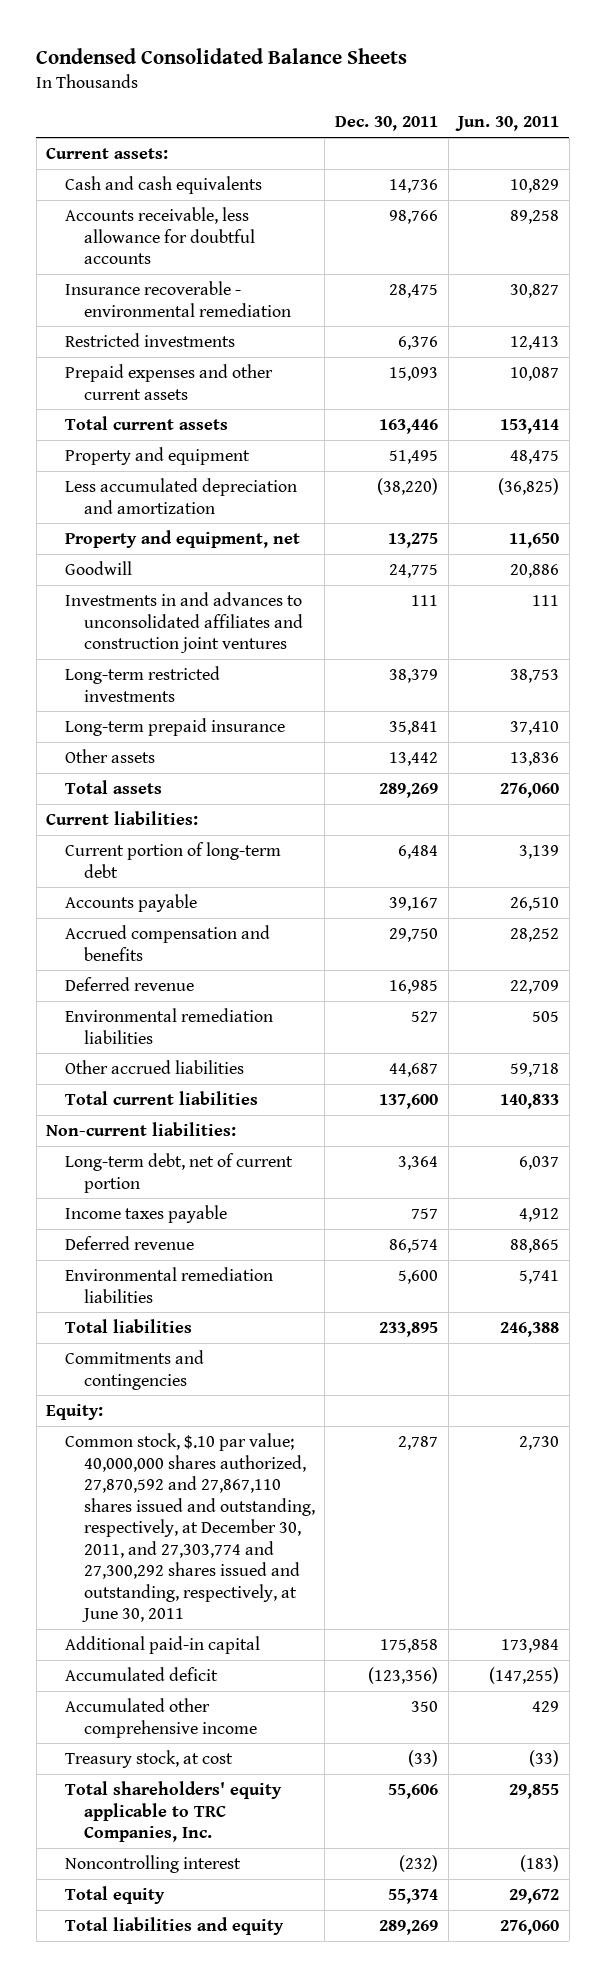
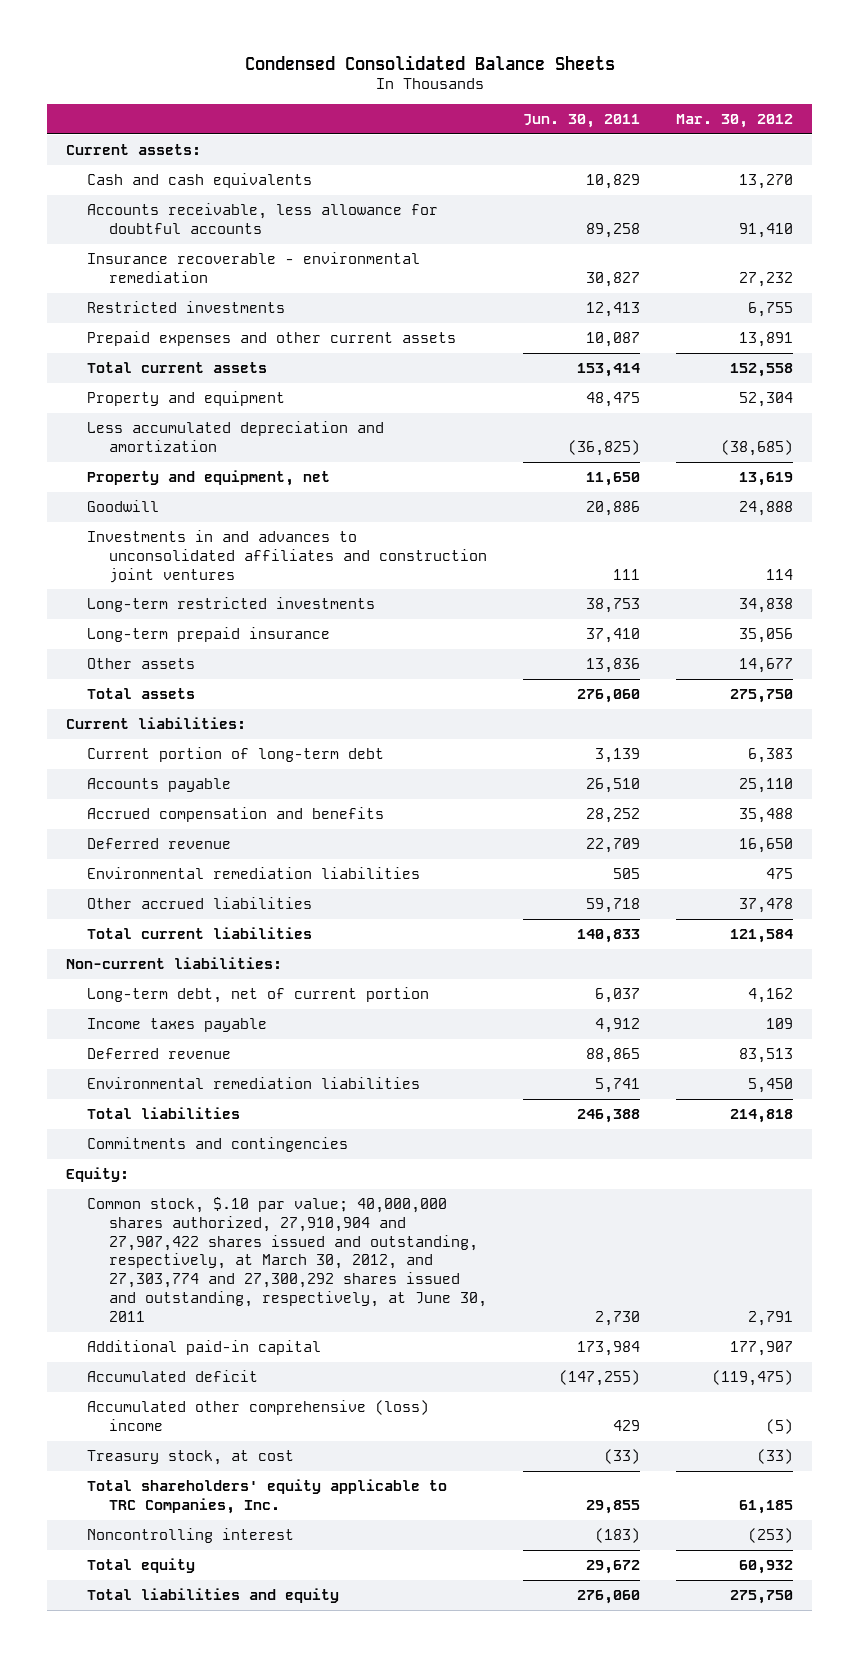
[335,116,439,132] Dec. 30, 2011 -> none
none -> [676,113,794,128] Mar. 30, 2012
[65,1433,315,1623] Common stock, $.10 par value; 40,000,000 shares authorized, 27,870,592 and 27,867,110 shares issued and outstanding, respectively, at December 30, 2011, and 27,303,774 and 27,300,292 shares issued and outstanding, respectively, at June 30, 2011 -> [87,1197,487,1322] Common stock, $.10 par value; 40,000,000 shares authorized, 27,910,904 and 27,907,422 shares issued and outstanding, respectively, at March 30, 2012, and 27,303,774 and 27,300,292 shares issued and outstanding, respectively, at June 30, 2011
[65,1698,257,1738] Accumulated other comprehensive income -> [87,1400,430,1431] Accumulated other comprehensive (loss) income

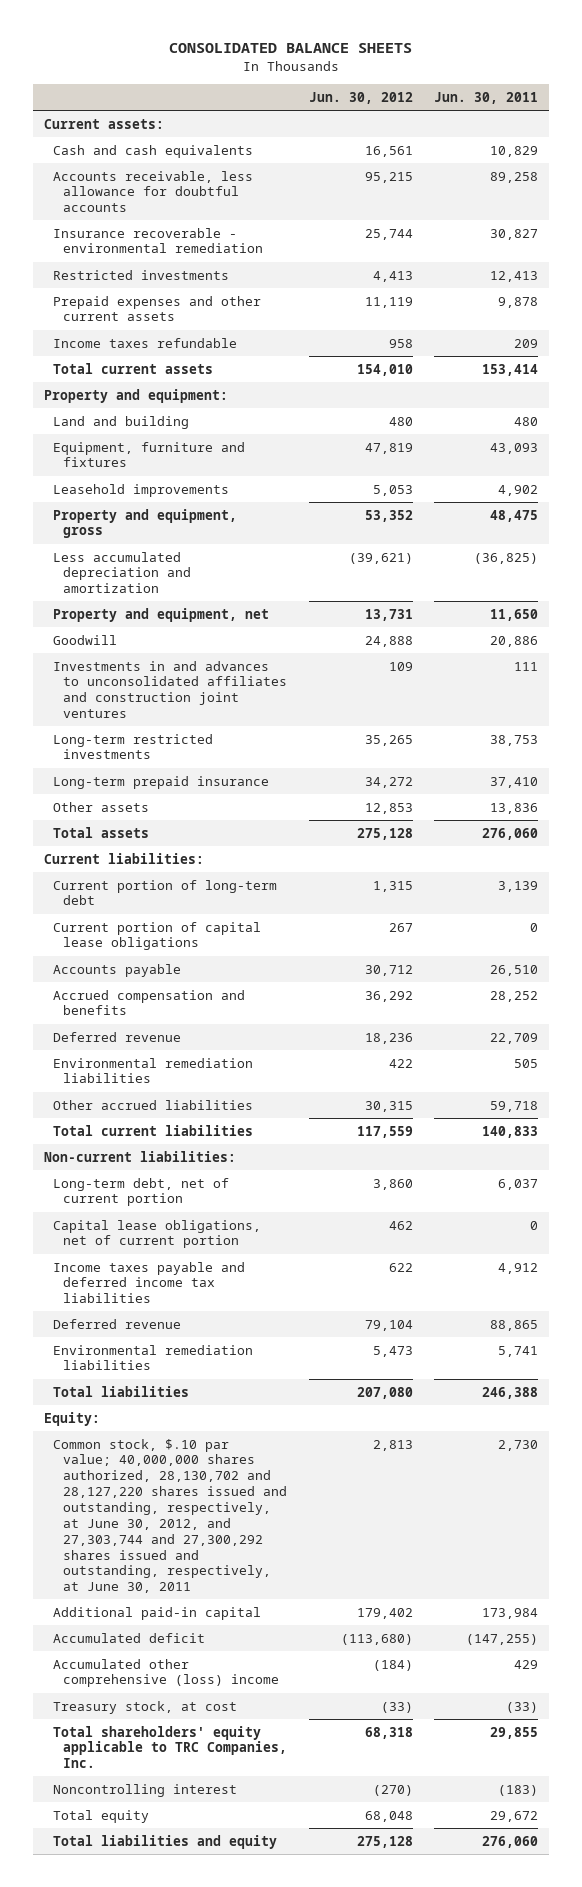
[244,54,615,70] Condensed Consolidated Balance Sheets -> [169,43,413,54] CONSOLIDATED BALANCE SHEETS
[676,113,794,128] Mar. 30, 2012 -> none
none -> [308,91,413,104] Jun. 30, 2012
[586,332,641,348] 10,087 -> [498,296,539,308] 9,878
none -> [53,337,238,348] Income taxes refundable
none -> [43,388,228,403] Property and equipment:
none -> [53,415,190,429] Land and building
none -> [53,441,246,468] Equipment, furniture and fixtures
none -> [53,483,230,497] Leasehold improvements
[87,391,286,407] Property and equipment -> [53,508,238,539] Property and equipment, gross
none -> [53,921,262,951] Current portion of capital lease obligations
none -> [53,1219,262,1249] Capital lease obligations, net of current portion
[87,1018,268,1033] Income taxes payable -> [53,1261,246,1304] Income taxes payable and deferred income tax liabilities
[87,1137,349,1153] Commitments and contingencies -> none
[87,1197,487,1322] Common stock, $.10 par value; 40,000,000 shares authorized, 27,910,904 and 27,907,422 shares issued and outstanding, respectively, at March 30, 2012, and 27,303,774 and 27,300,292 shares issued and outstanding, respectively, at June 30, 2011 -> [53,1438,287,1594] Common stock, $.10 par value; 40,000,000 shares authorized, 28,130,702 and 28,127,220 shares issued and outstanding, respectively, at June 30, 2012, and 27,303,744 and 27,300,292 shares issued and outstanding, respectively, at June 30, 2011

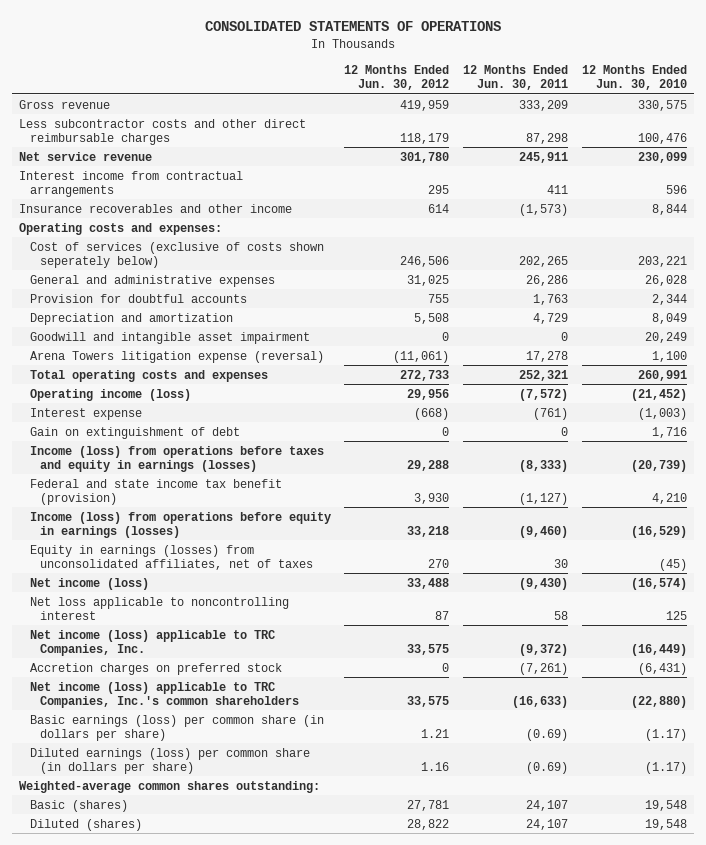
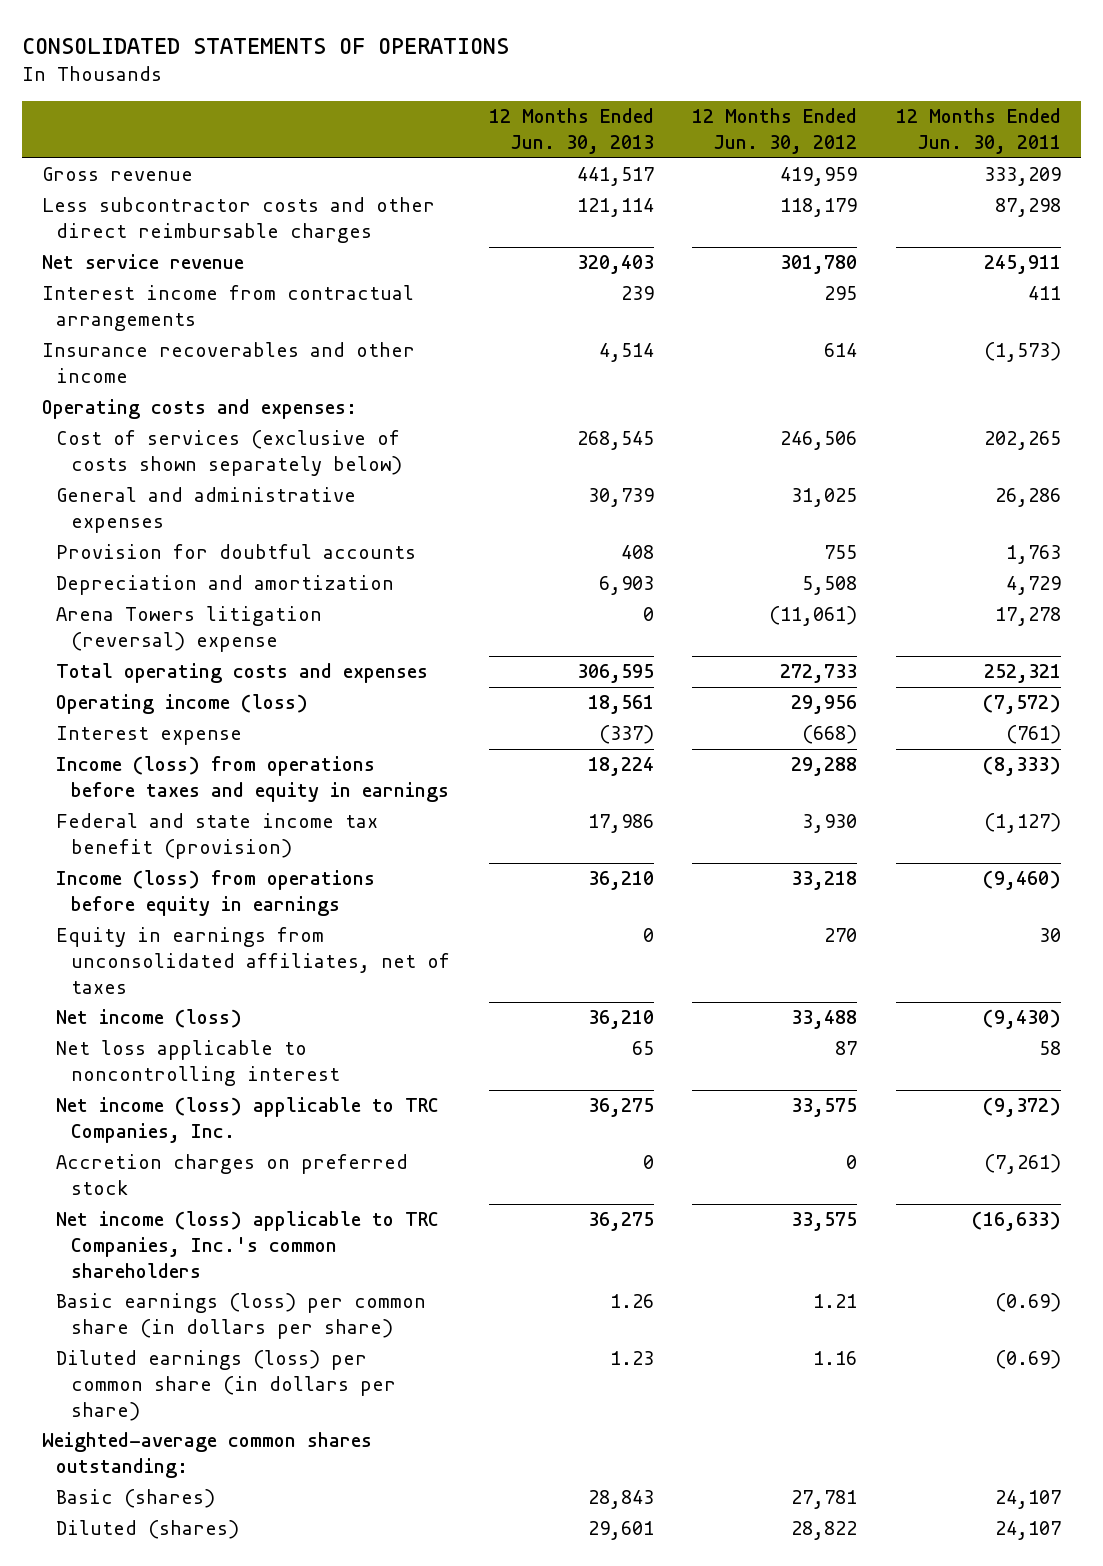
[581,64,687,91] 12 Months Ended Jun. 30, 2010 -> none
none -> [488,108,654,155] 12 Months Ended Jun. 30, 2013
[29,241,324,268] Cost of services (exclusive of costs shown seperately below) -> [56,430,402,477] Cost of services (exclusive of costs shown separately below)
[29,331,310,344] Goodwill and intangible asset impairment -> none
[29,350,324,363] Arena Towers litigation expense (reversal) -> [56,606,323,653] Arena Towers litigation (reversal) expense
[29,426,240,439] Gain on extinguishment of debt -> none
[29,445,324,472] Income (loss) from operations before taxes and equity in earnings (losses) -> [56,756,449,803] Income (loss) from operations before taxes and equity in earnings
[29,511,331,538] Income (loss) from operations before equity in earnings (losses) -> [56,870,376,917] Income (loss) from operations before equity in earnings
[29,544,314,570] Equity in earnings (losses) from unconsolidated affiliates, net of taxes -> [56,927,450,994] Equity in earnings from unconsolidated affiliates, net of taxes

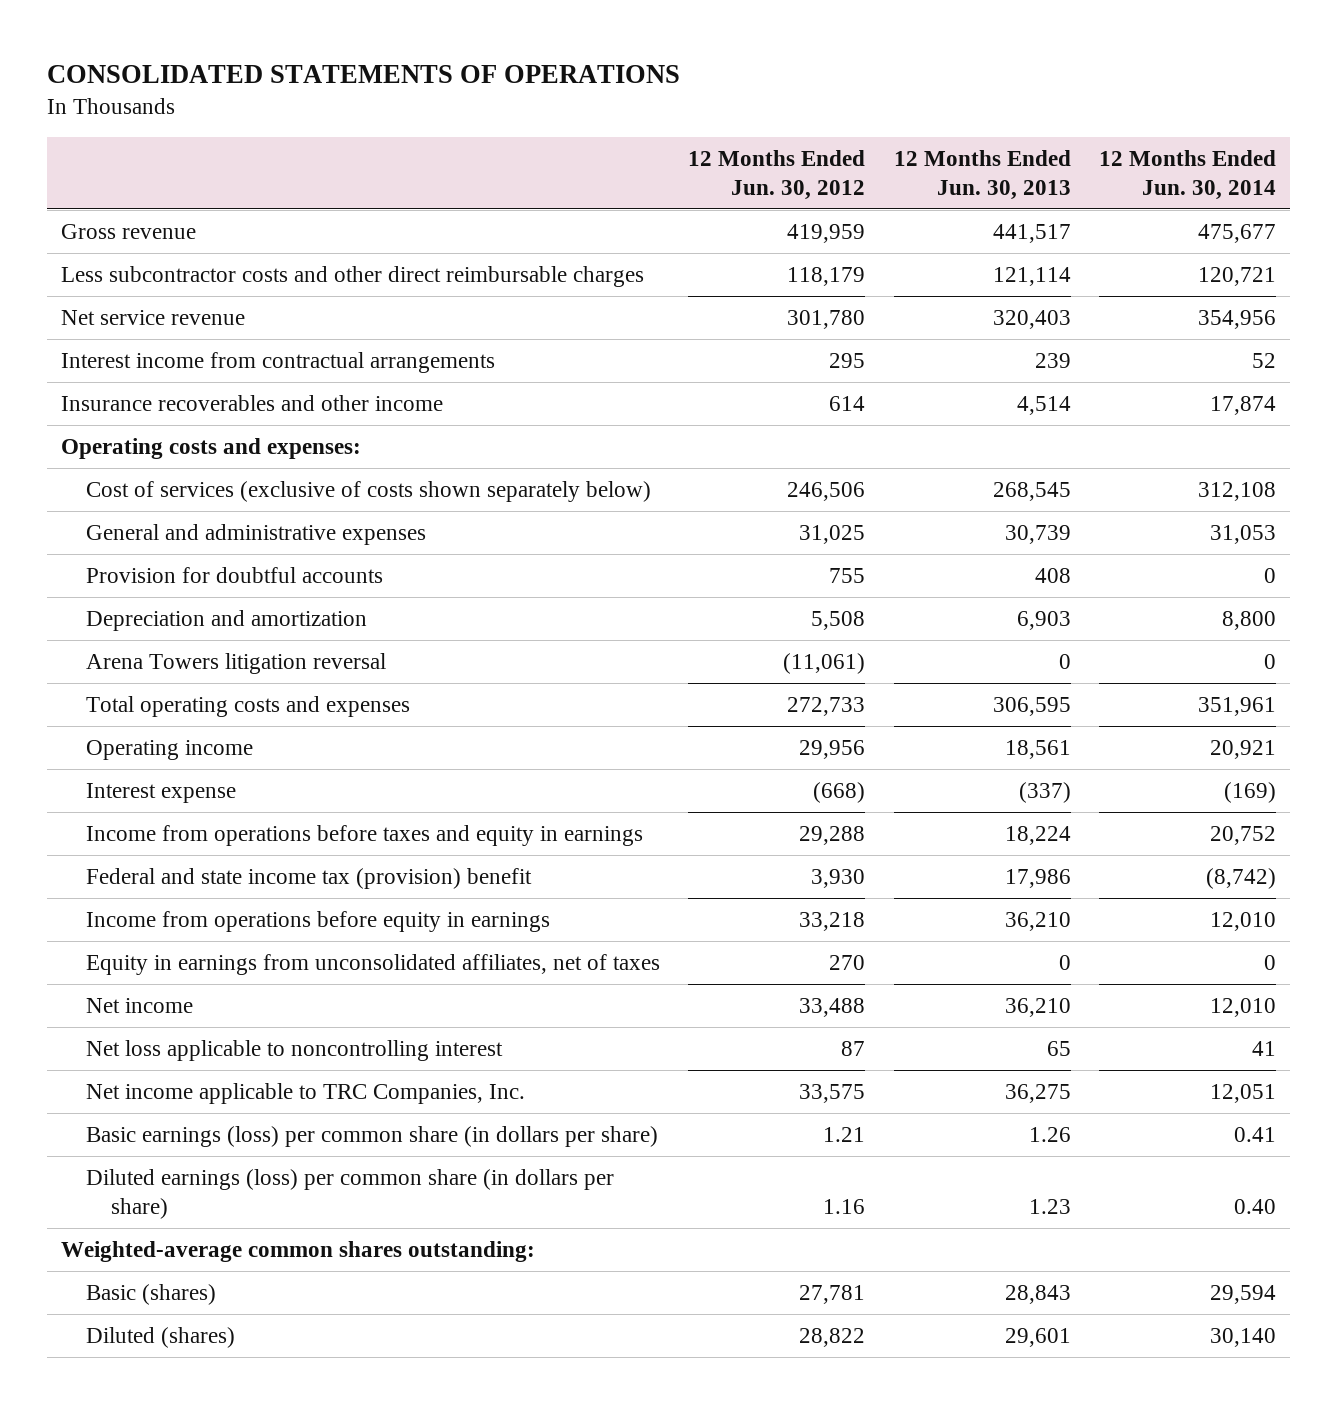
[896,108,1062,155] 12 Months Ended Jun. 30, 2011 -> none
none -> [1098,149,1276,200] 12 Months Ended Jun. 30, 2014
[56,606,323,653] Arena Towers litigation (reversal) expense -> [86,652,387,674] Arena Towers litigation reversal
[56,694,309,715] Operating income (loss) -> [86,739,254,760] Operating income
[56,756,449,803] Income (loss) from operations before taxes and equity in earnings -> [86,824,644,846] Income from operations before taxes and equity in earnings
[56,813,379,860] Federal and state income tax benefit (provision) -> [86,867,533,889] Federal and state income tax (provision) benefit
[56,870,376,917] Income (loss) from operations before equity in earnings -> [86,910,551,932] Income from operations before equity in earnings
[56,1009,243,1029] Net income (loss) -> [86,997,194,1013] Net income
[56,1154,409,1196] Accretion charges on preferred stock -> none
[56,1211,440,1278] Net income (loss) applicable to TRC Companies, Inc.'s common shareholders -> none
[56,1097,440,1144] Net income (loss) applicable to TRC Companies, Inc. -> [86,1082,526,1104] Net income applicable to TRC Companies, Inc.

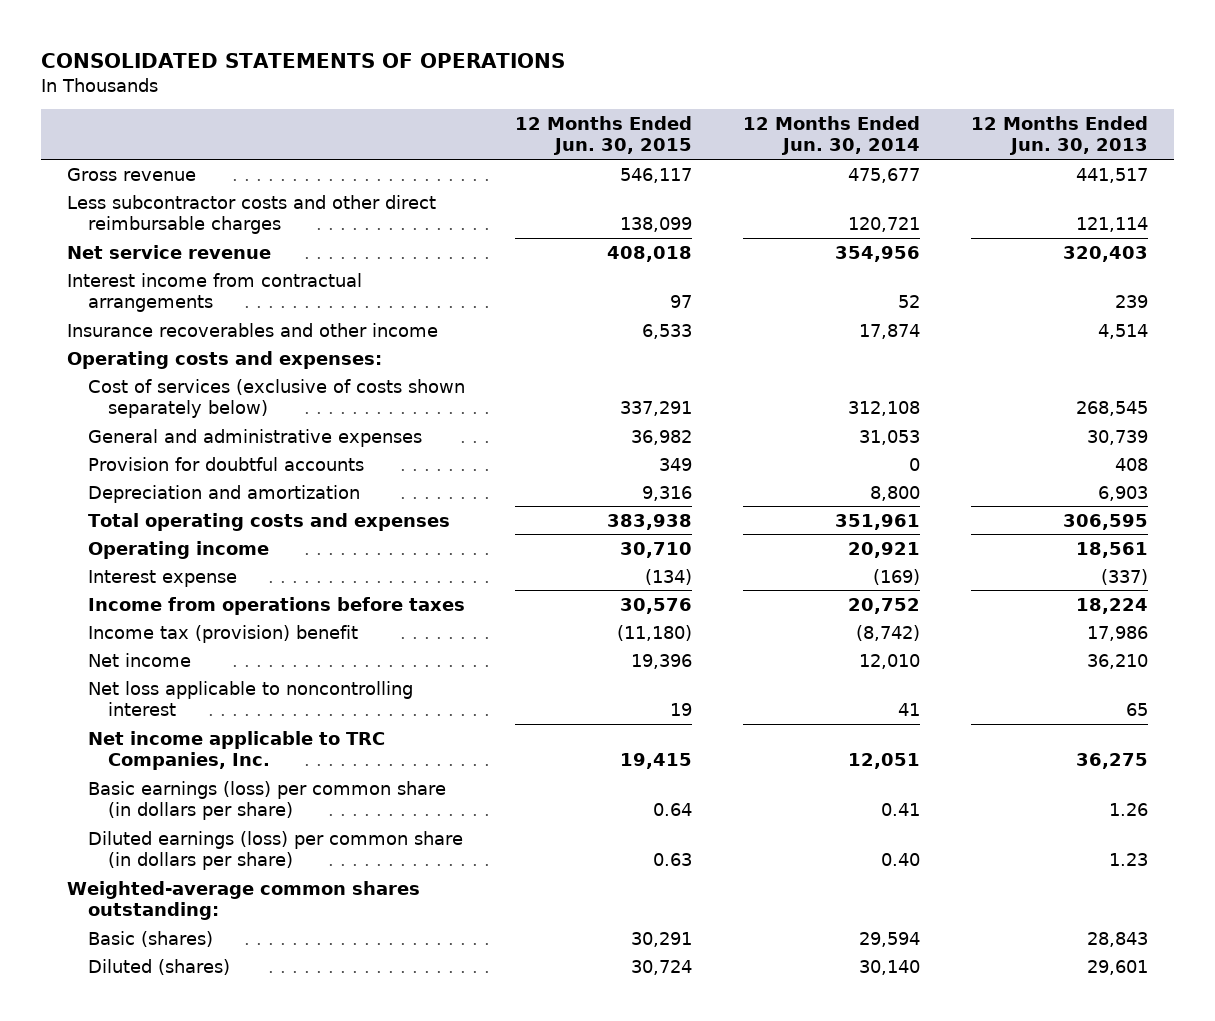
[688,149,866,200] 12 Months Ended Jun. 30, 2012 -> none
none -> [515,115,693,156] 12 Months Ended Jun. 30, 2015
[86,652,387,674] Arena Towers litigation reversal -> none
[86,910,551,932] Income from operations before equity in earnings -> none
[86,953,661,975] Equity in earnings from unconsolidated affiliates, net of taxes -> none
[86,824,644,846] Income from operations before taxes and equity in earnings -> [87,596,465,615] Income from operations before taxes
[86,867,533,889] Federal and state income tax (provision) benefit -> [87,624,358,643] Income tax (provision) benefit

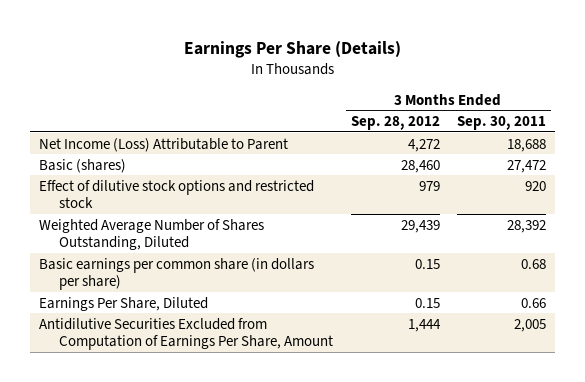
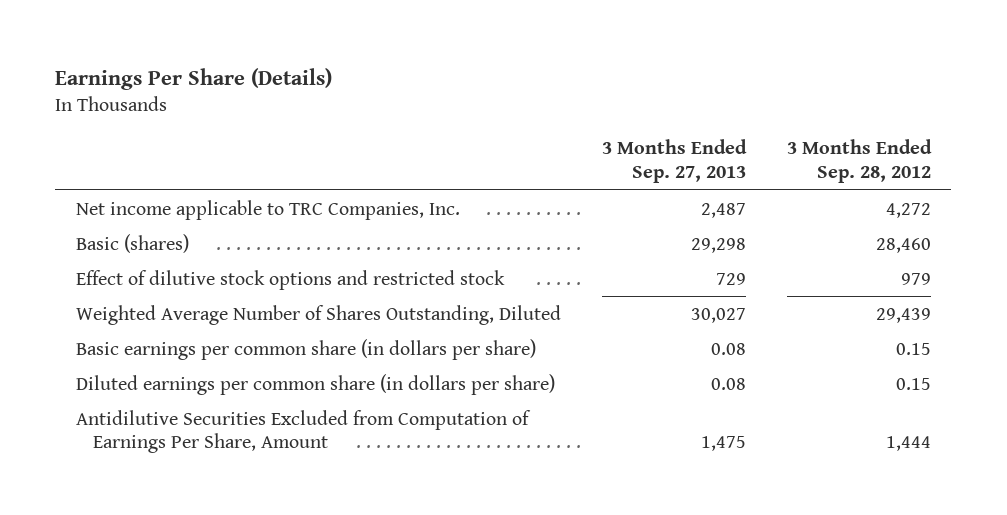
[457,115,547,130] Sep. 30, 2011 -> none
none -> [601,139,747,183] 3 Months Ended Sep. 27, 2013
[39,137,289,152] Net Income (Loss) Attributable to Parent -> [75,199,460,220] Net income applicable to TRC Companies, Inc.
[39,296,209,311] Earnings Per Share, Diluted -> [75,373,555,395] Diluted earnings per common share (in dollars per share)

